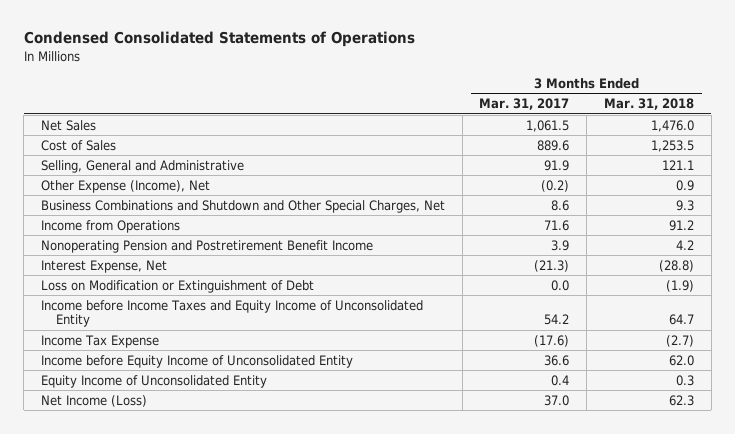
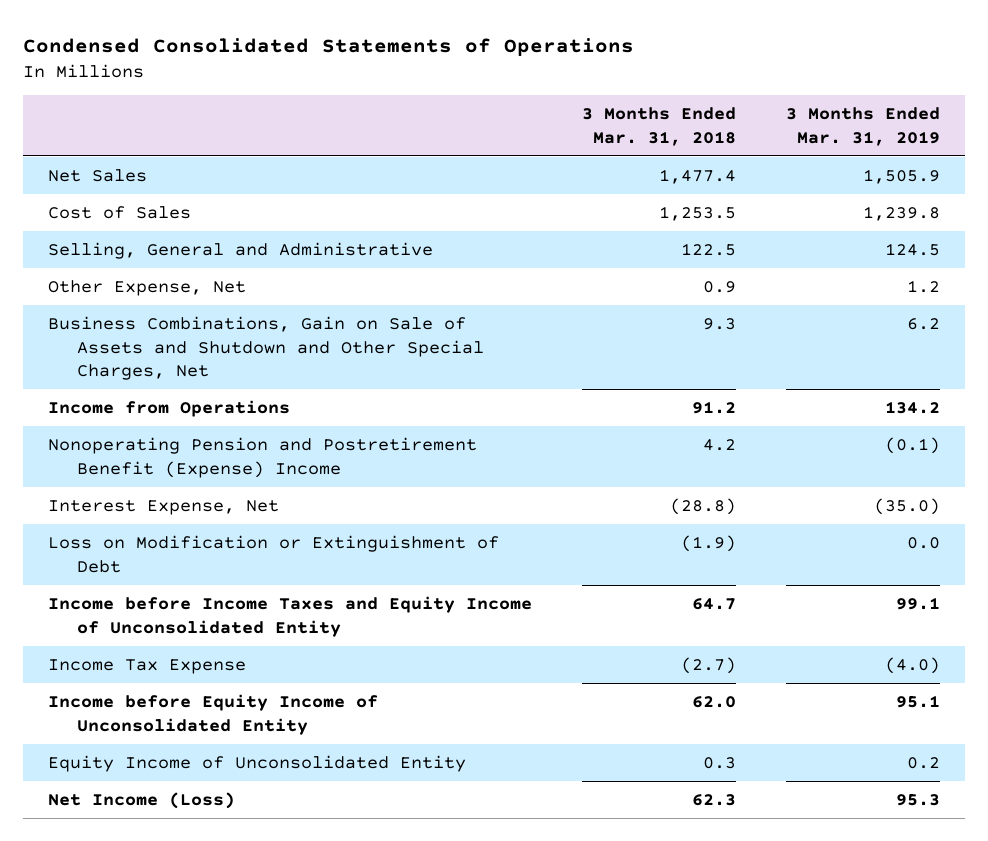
[479,98,570,111] Mar. 31, 2017 -> none
none -> [785,107,940,146] 3 Months Ended Mar. 31, 2019
[650,119,694,132] 1,476.0 -> [658,168,736,184] 1,477.4
[661,159,694,170] 121.1 -> [680,242,736,256] 122.5
[40,179,210,193] Other Expense (Income), Net -> [48,279,247,296] Other Expense, Net
[40,199,445,213] Business Combinations and Shutdown and Other Special Charges, Net -> [48,315,484,381] Business Combinations, Gain on Sale of Assets and Shutdown and Other Special Charges, Net
[40,239,373,253] Nonoperating Pension and Postretirement Benefit Income -> [48,436,478,478] Nonoperating Pension and Postretirement Benefit (Expense) Income

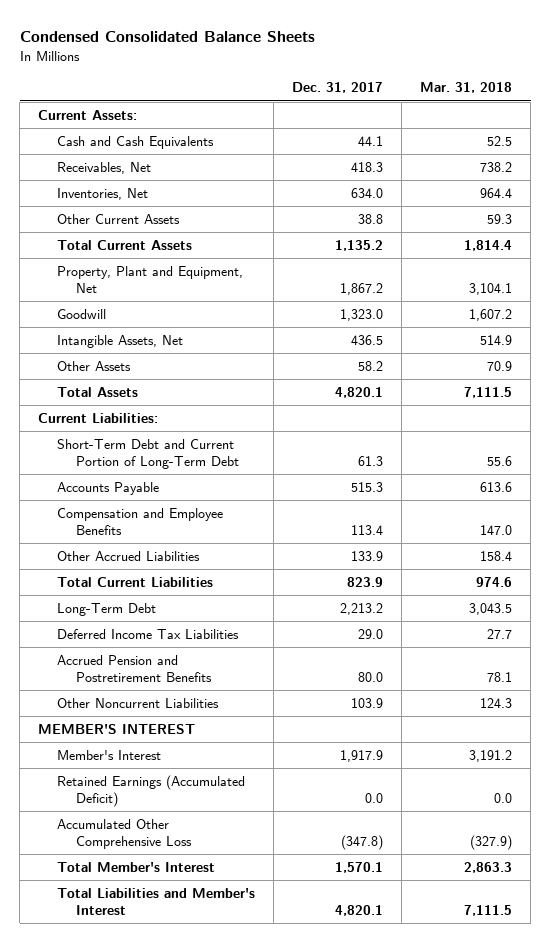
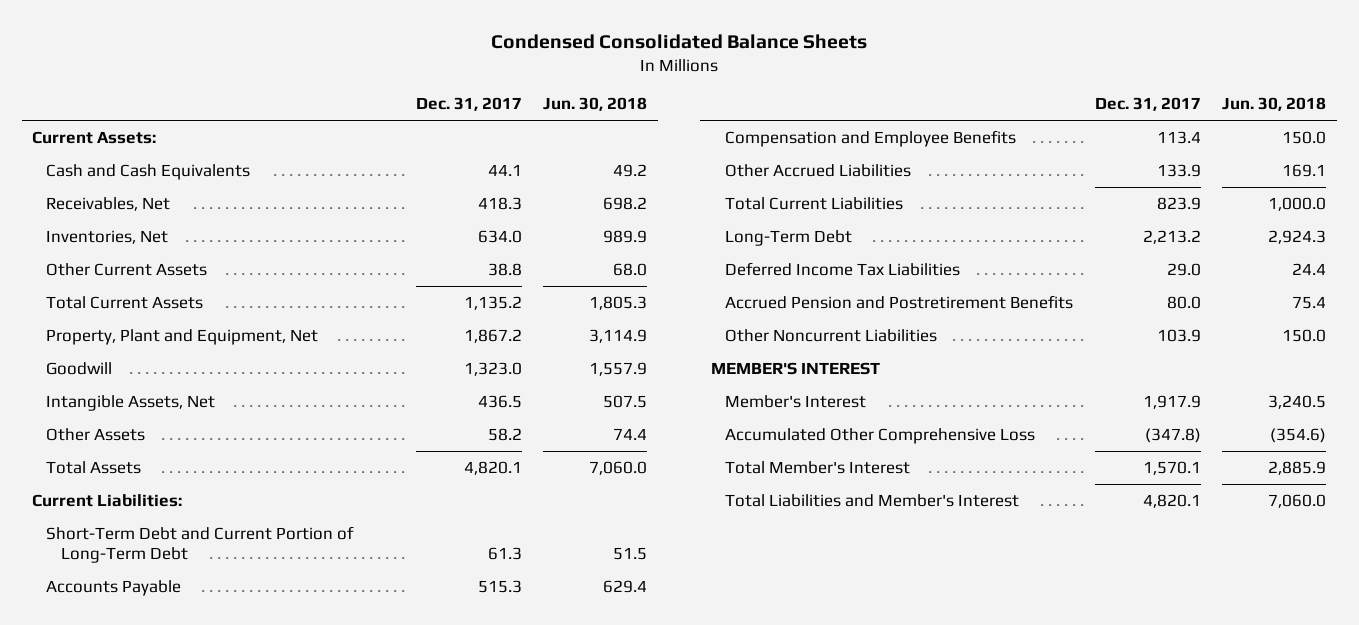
[420,82,513,94] Mar. 31, 2018 -> none
none -> [543,97,648,112] Jun. 30, 2018
[57,774,246,807] Retained Earnings (Accumulated Deficit) -> none

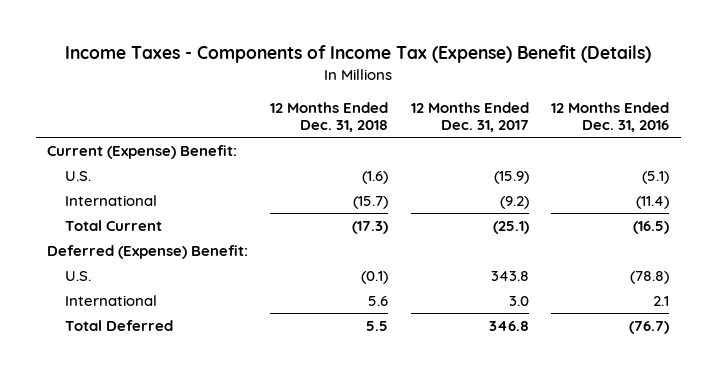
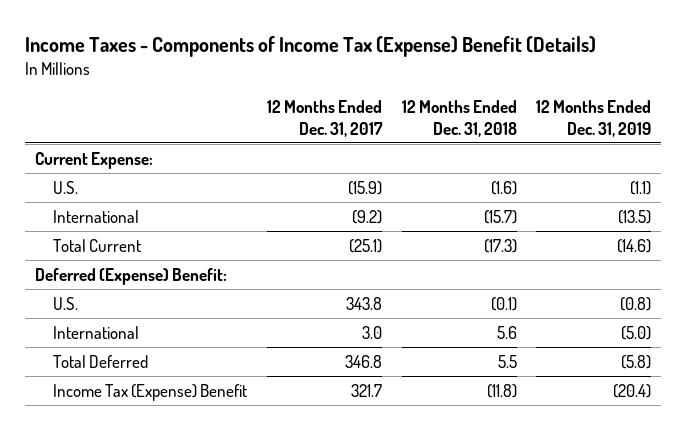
[551,101,670,133] 12 Months Ended Dec. 31, 2016 -> none
none -> [536,100,652,137] 12 Months Ended Dec. 31, 2019
[46,144,237,159] Current (Expense) Benefit: -> [35,151,154,169] Current Expense:
none -> [52,383,247,401] Income Tax (Expense) Benefit

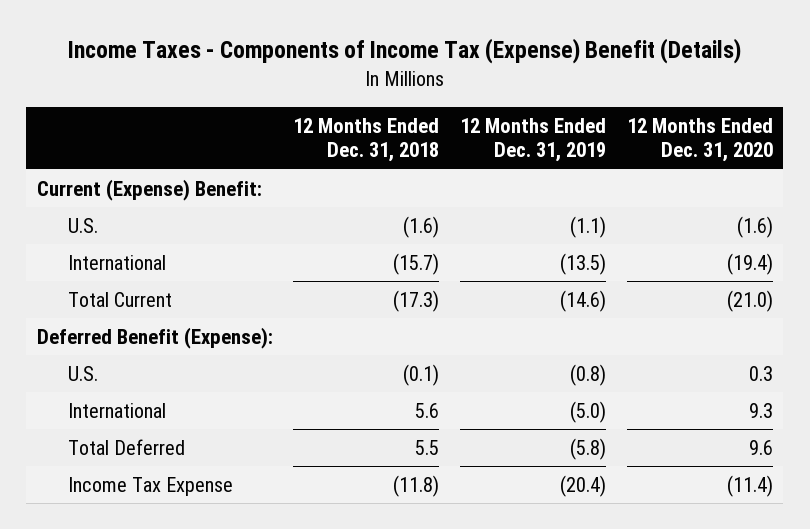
[266,100,383,137] 12 Months Ended Dec. 31, 2017 -> none
none -> [626,117,773,163] 12 Months Ended Dec. 31, 2020
[35,151,154,169] Current Expense: -> [36,179,262,202] Current (Expense) Benefit:
[35,267,228,285] Deferred (Expense) Benefit: -> [36,327,273,350] Deferred Benefit (Expense):
[52,383,247,401] Income Tax (Expense) Benefit -> [68,477,234,497] Income Tax Expense

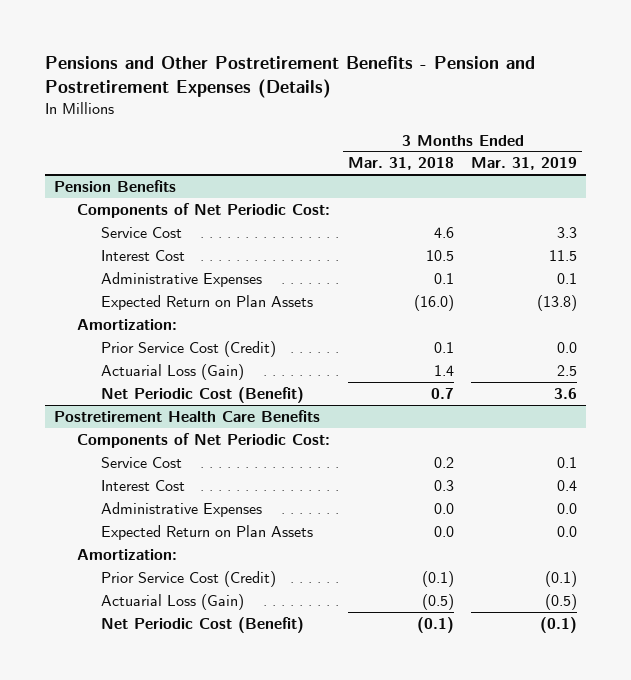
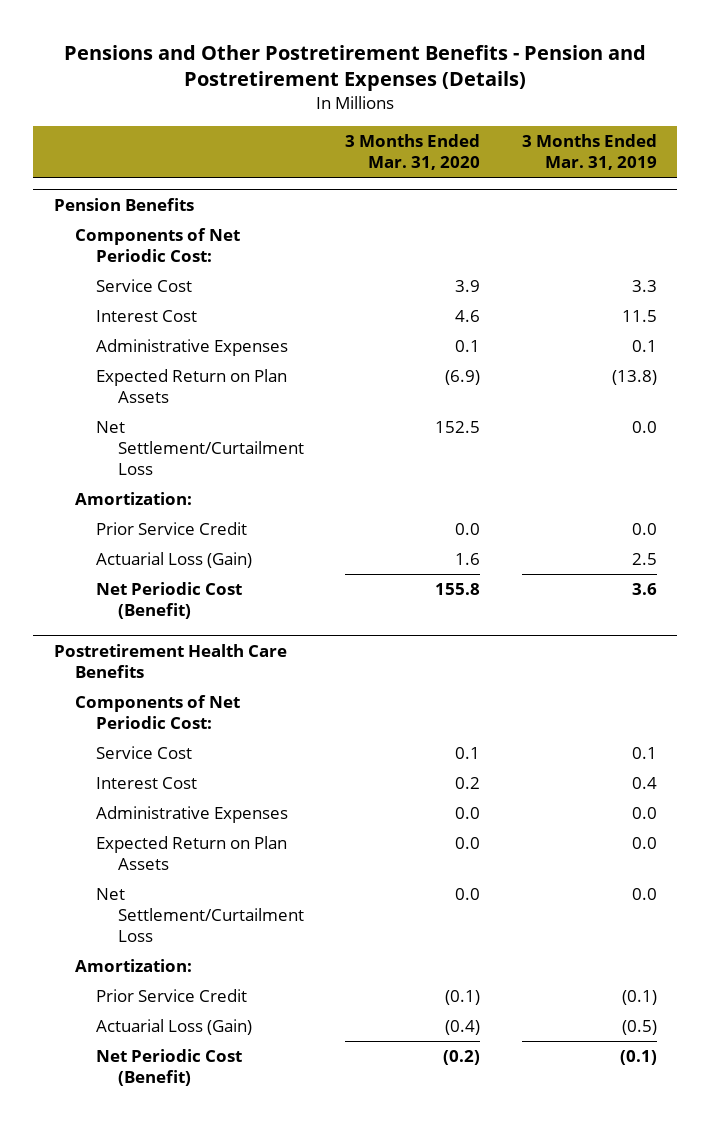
[347,157,454,171] Mar. 31, 2018 -> none
none -> [345,134,481,171] 3 Months Ended Mar. 31, 2020
none -> [96,421,304,476] Net Settlement/Curtailment Loss
[100,340,276,357] Prior Service Cost (Credit) -> [96,522,248,536] Prior Service Credit
none -> [96,888,304,943] Net Settlement/Curtailment Loss
[100,570,276,587] Prior Service Cost (Credit) -> [96,989,248,1003] Prior Service Credit

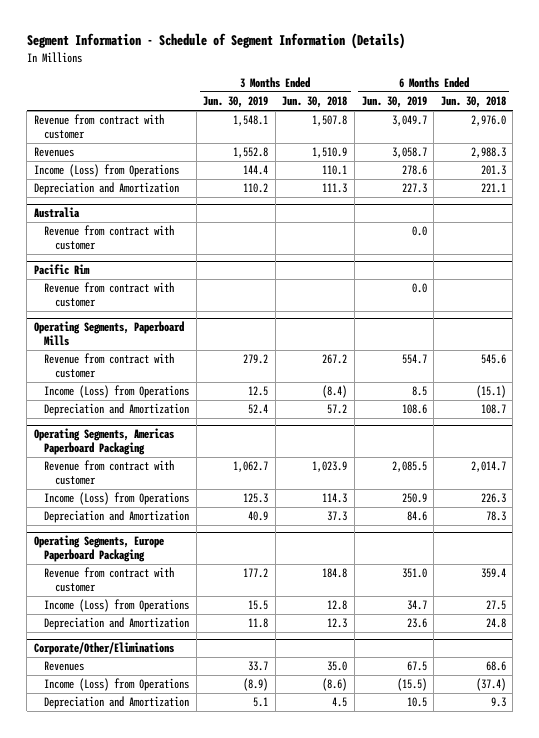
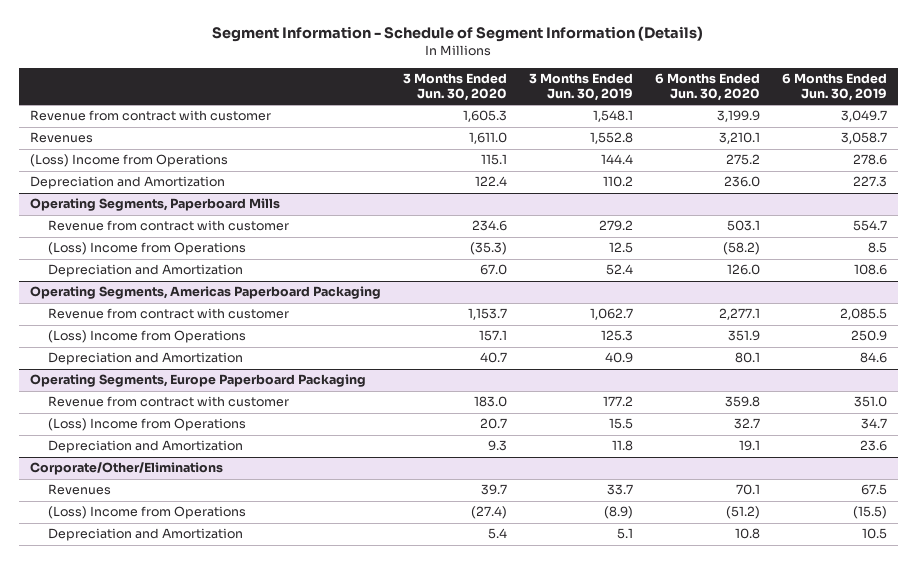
[282,96,348,109] Jun. 30, 2018 -> none
[440,96,506,109] Jun. 30, 2018 -> none
none -> [403,73,508,102] 3 Months Ended Jun. 30, 2020
none -> [654,73,760,102] 6 Months Ended Jun. 30, 2020
[33,164,179,178] Income (Loss) from Operations -> [30,154,229,168] (Loss) Income from Operations
[33,207,80,219] Australia -> none
[44,225,175,251] Revenue from contract with customer -> none
[33,264,90,276] Pacific Rim -> none
[44,282,175,308] Revenue from contract with customer -> none
[44,385,190,399] Income (Loss) from Operations -> [48,242,247,256] (Loss) Income from Operations
[44,492,190,506] Income (Loss) from Operations -> [48,330,247,344] (Loss) Income from Operations
[44,599,190,613] Income (Loss) from Operations -> [48,418,247,432] (Loss) Income from Operations
[44,678,190,692] Income (Loss) from Operations -> [48,506,247,520] (Loss) Income from Operations

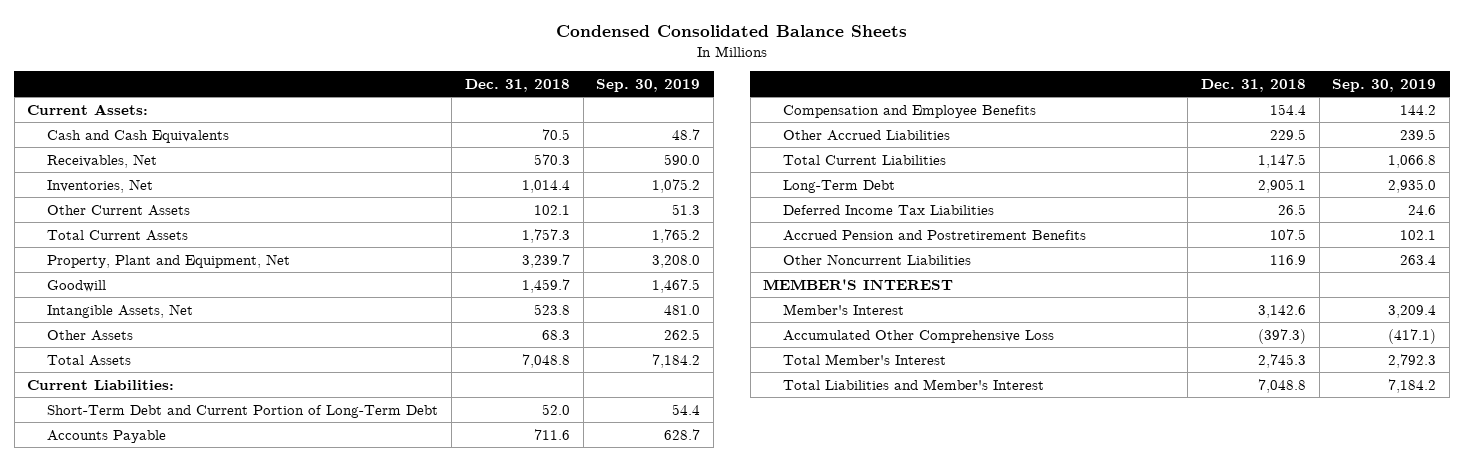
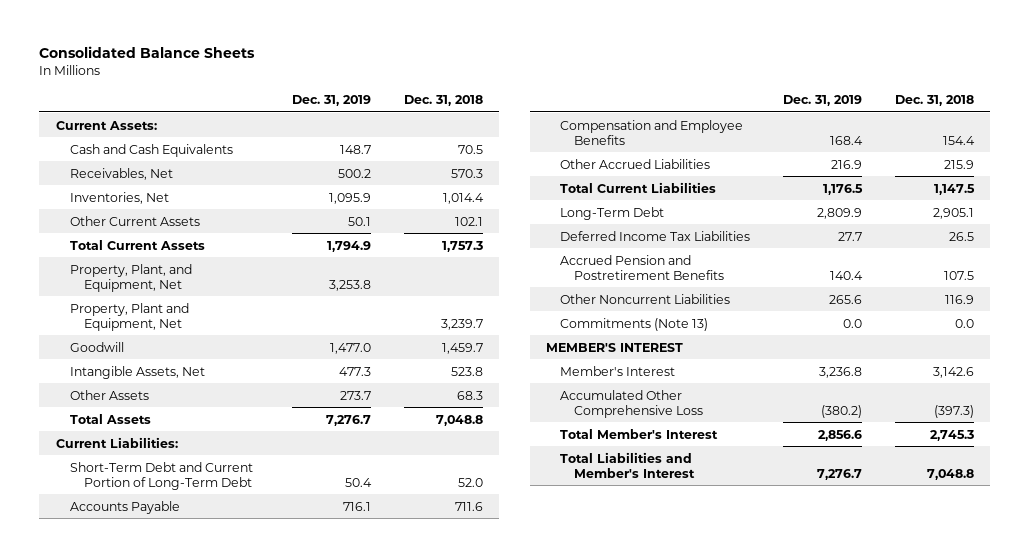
[555,24,907,37] Condensed Consolidated Balance Sheets -> [39,46,256,59] Consolidated Balance Sheets
[596,78,701,92] Sep. 30, 2019 -> none
none -> [292,94,372,106] Dec. 31, 2019
none -> [69,263,192,292] Property, Plant, and Equipment, Net
[1269,128,1306,140] 229.5 -> [943,159,974,169] 215.9
none -> [560,317,709,331] Commitments (Note 13)

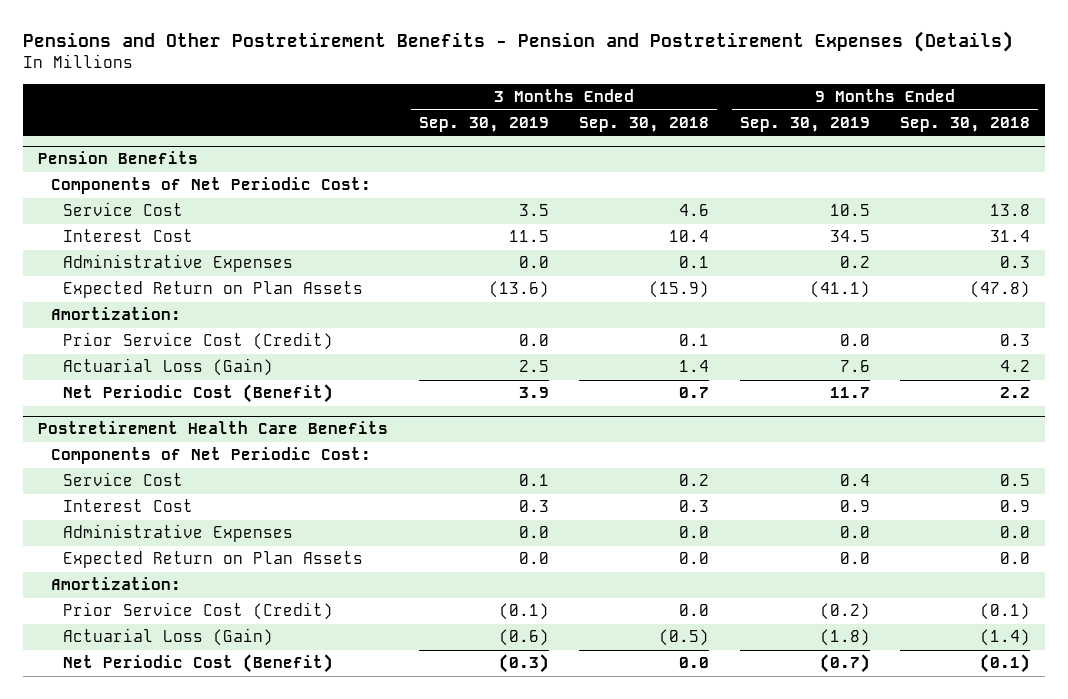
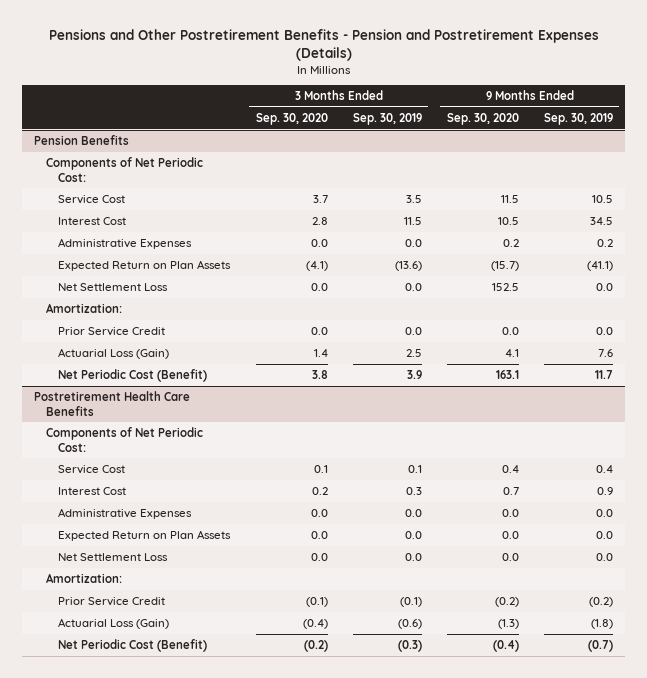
[579,116,710,132] Sep. 30, 2018 -> none
[899,116,1030,132] Sep. 30, 2018 -> none
none -> [255,112,328,125] Sep. 30, 2020
none -> [446,112,519,125] Sep. 30, 2020
none -> [58,283,169,292] Net Settlement Loss
[63,332,334,351] Prior Service Cost (Credit) -> [58,327,166,337] Prior Service Credit
none -> [58,553,169,562] Net Settlement Loss
[63,602,334,621] Prior Service Cost (Credit) -> [58,597,166,607] Prior Service Credit

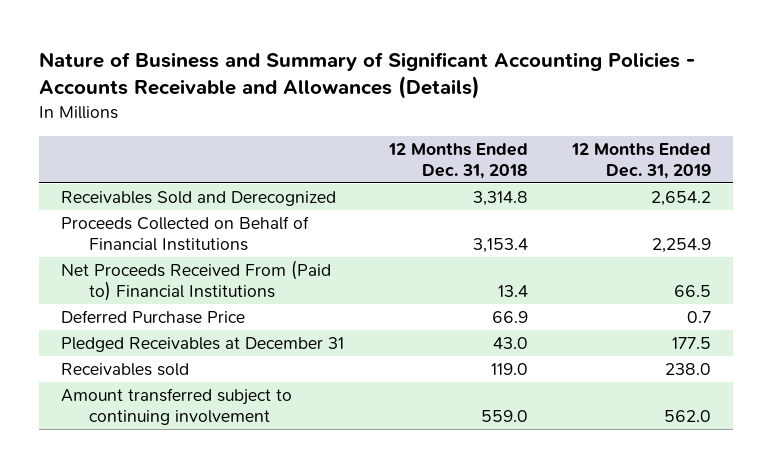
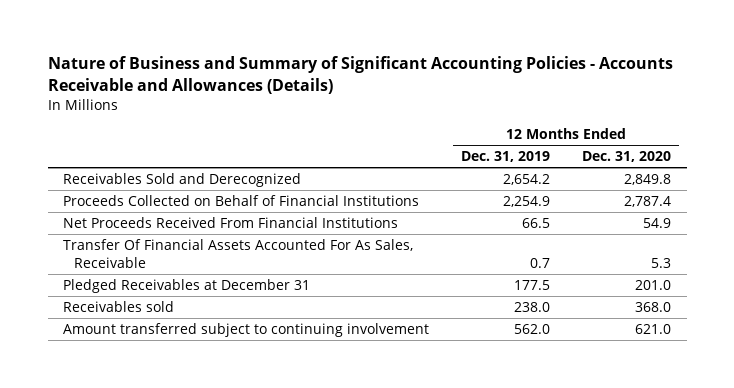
[387,142,528,179] 12 Months Ended Dec. 31, 2018 -> none
none -> [581,151,671,163] Dec. 31, 2020
[61,260,332,302] Net Proceeds Received From (Paid to) Financial Institutions -> [63,216,399,228] Net Proceeds Received From Financial Institutions
[61,310,246,325] Deferred Purchase Price -> [63,238,414,268] Transfer Of Financial Assets Accounted For As Sales, Receivable

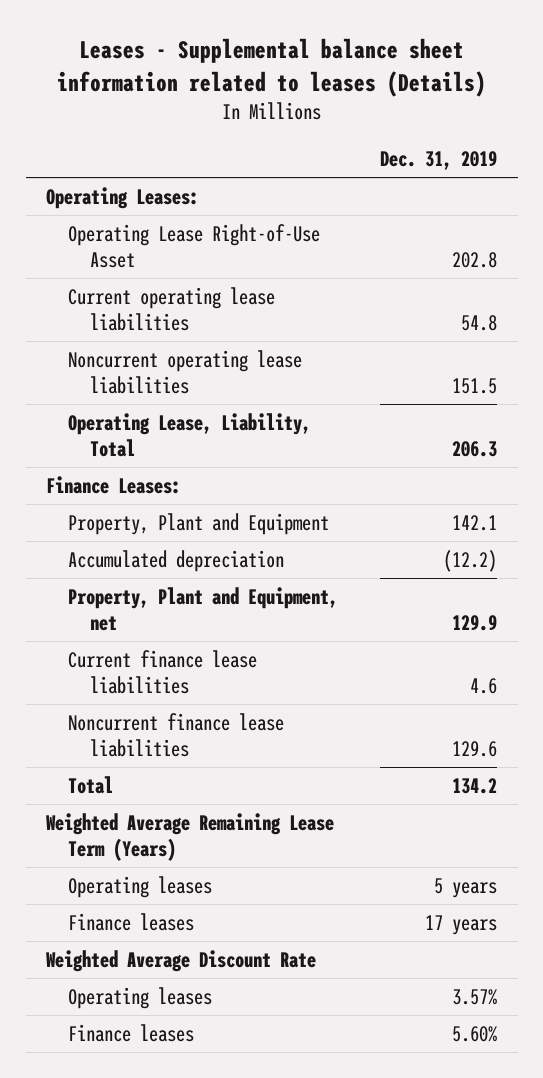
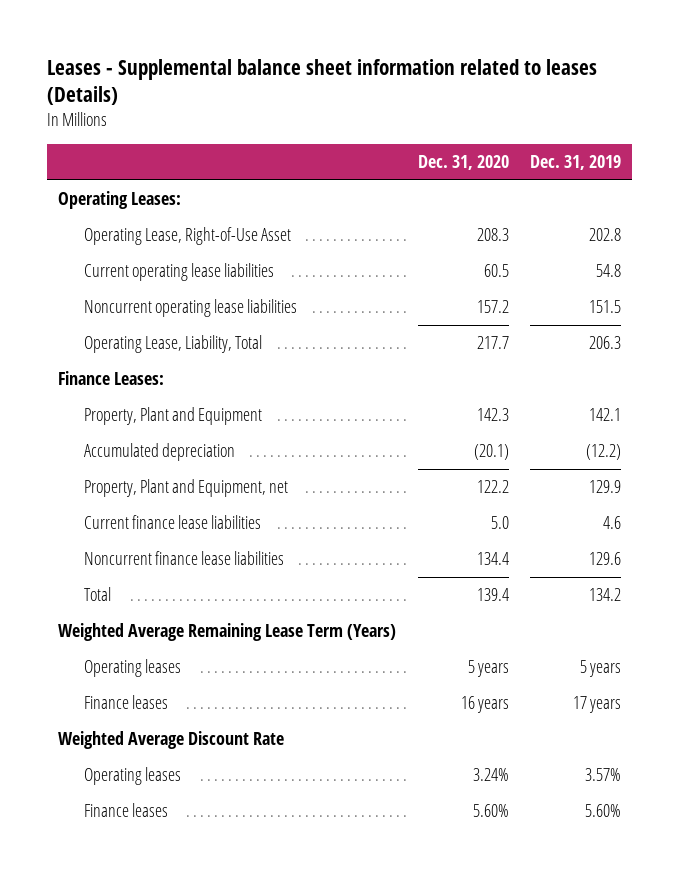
none -> [417,155,509,171] Dec. 31, 2020
[68,223,321,269] Operating Lease Right-of-Use Asset -> [83,227,291,246] Operating Lease, Right-of-Use Asset

